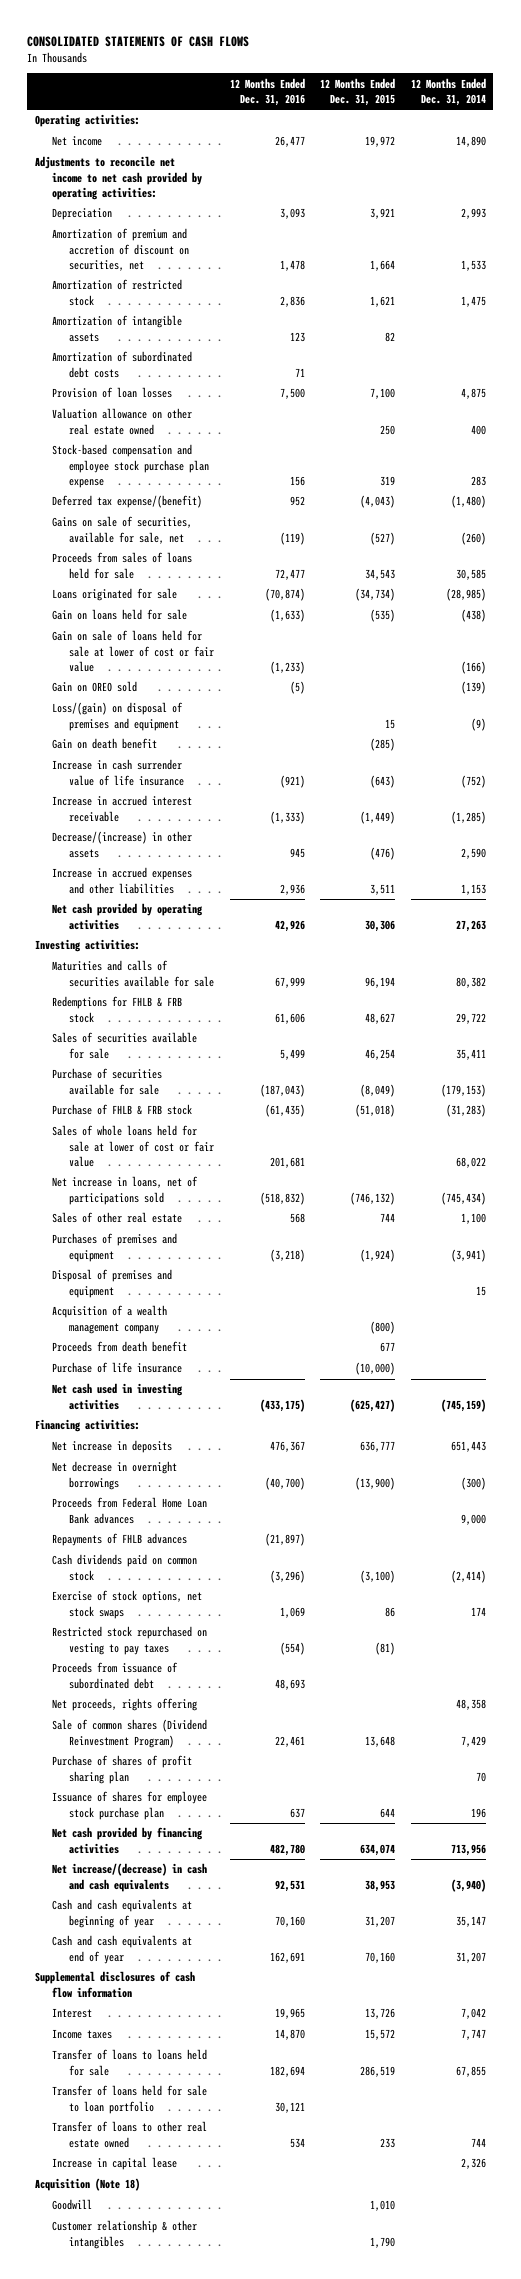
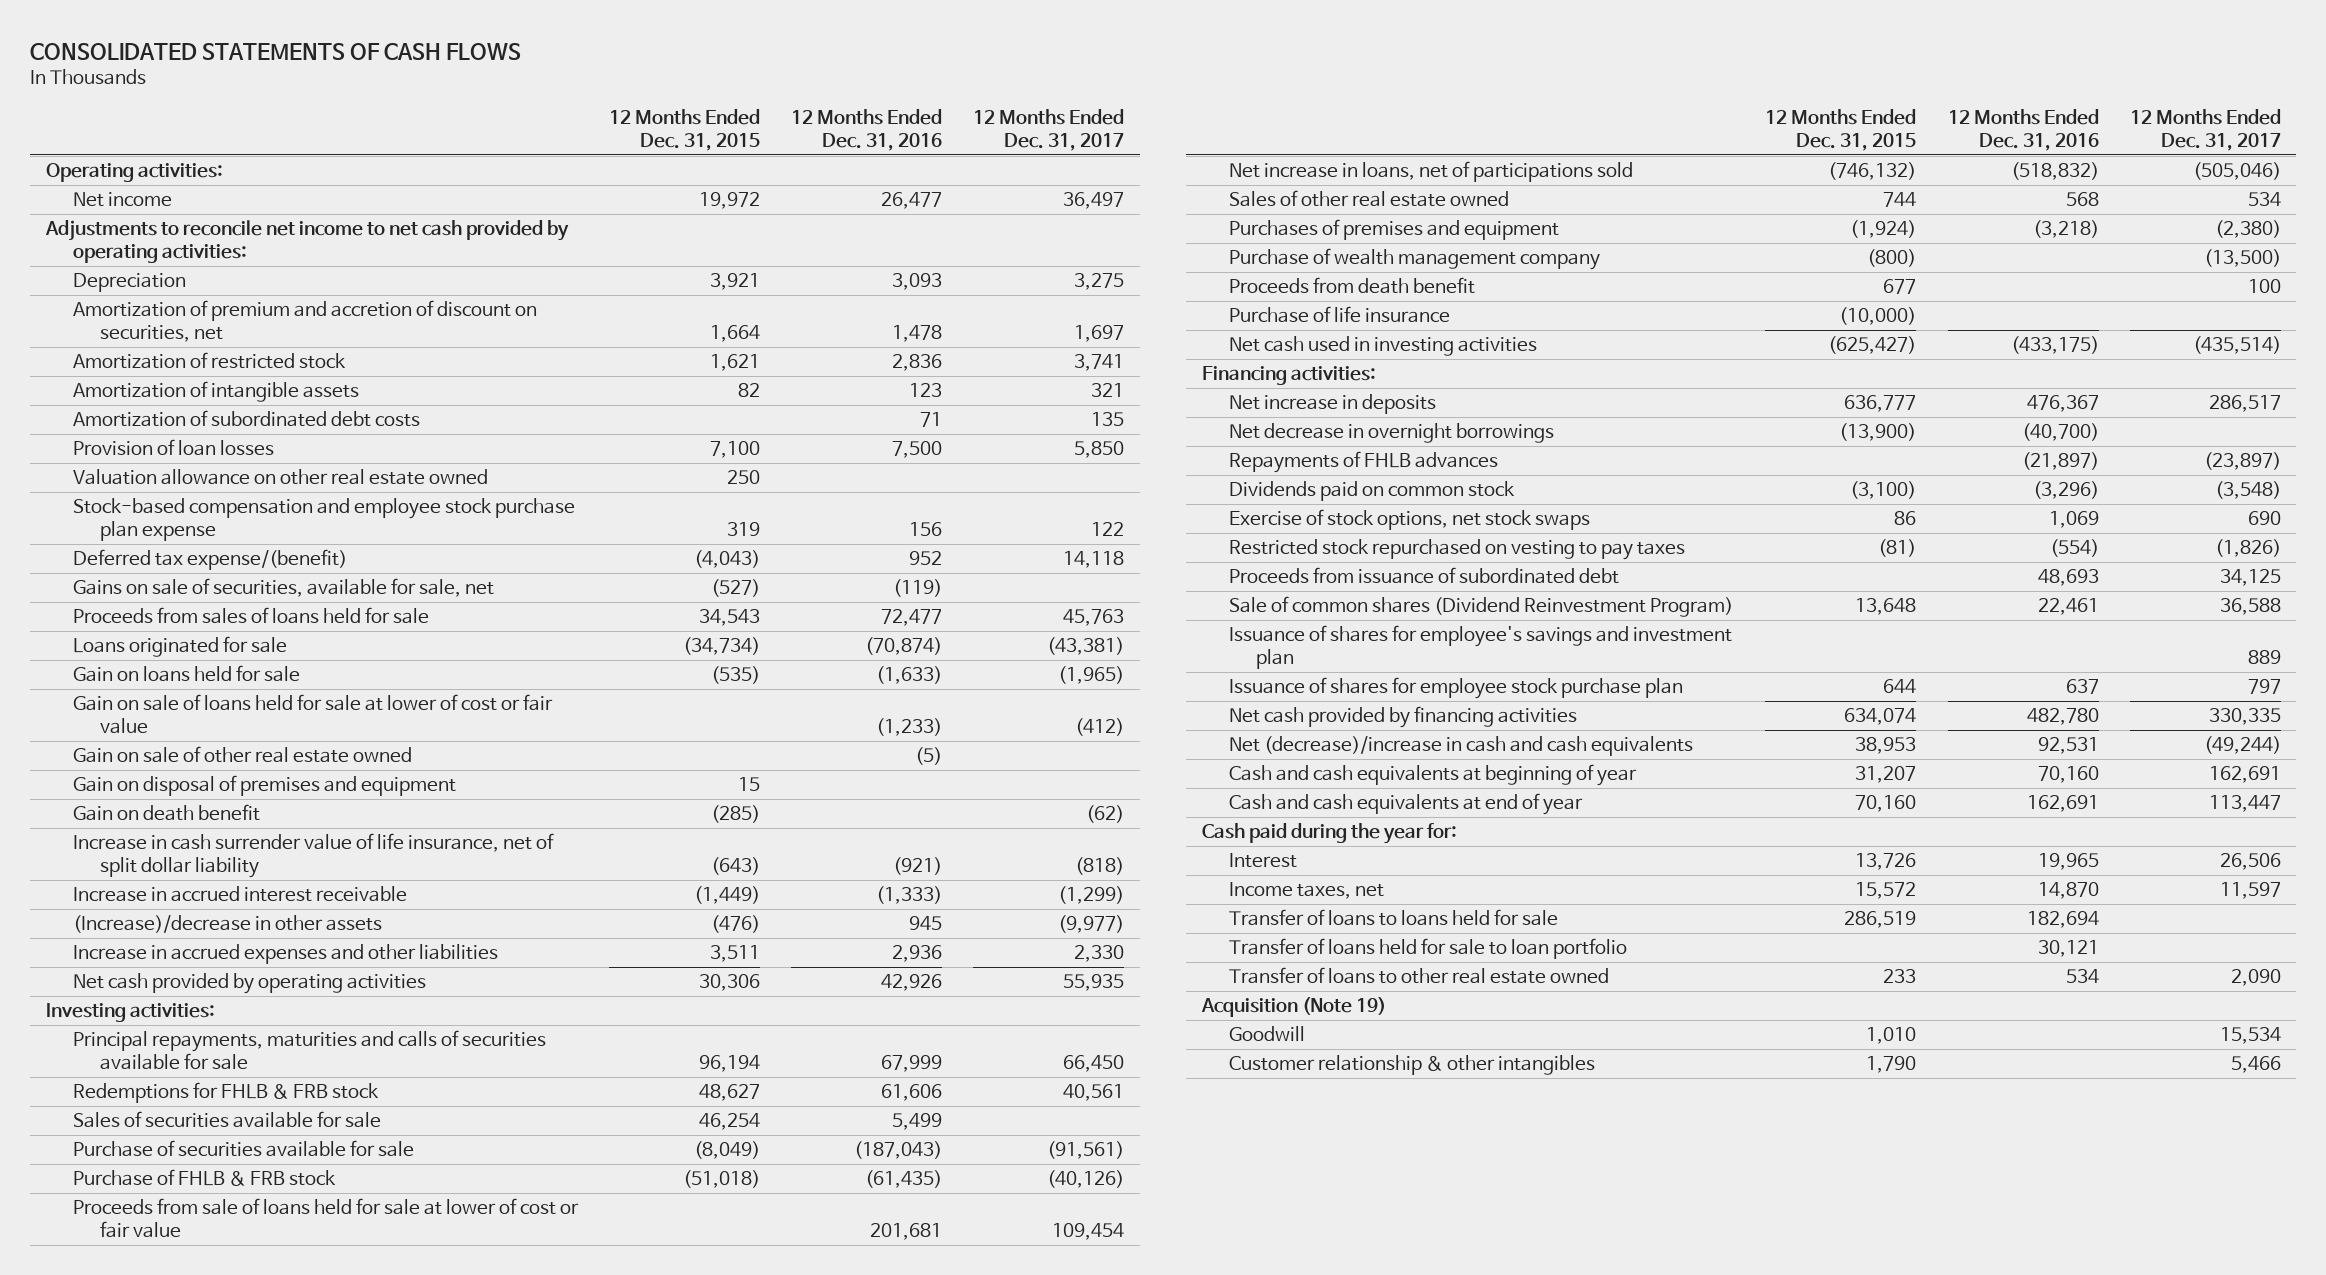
[410,77,486,106] 12 Months Ended Dec. 31, 2014 -> none
none -> [973,109,1125,152] 12 Months Ended Dec. 31, 2017
[52,681,138,693] Gain on OREO sold -> [72,746,412,764] Gain on sale of other real estate owned
[52,702,184,731] Loss/(gain) on disposal of premises and equipment -> [72,775,456,797] Gain on disposal of premises and equipment
[52,759,185,786] Increase in cash surrender value of life insurance -> [72,833,554,879] Increase in cash surrender value of life insurance, net of split dollar liability
[52,831,193,858] Decrease/(increase) in other assets -> [72,915,382,934] (Increase)/decrease in other assets
[52,960,215,987] Maturities and calls of securities available for sale -> [72,1030,546,1071] Principal repayments, maturities and calls of securities available for sale
[52,1125,215,1167] Sales of whole loans held for sale at lower of cost or fair value -> [72,1198,579,1239] Proceeds from sale of loans held for sale at lower of cost or fair value
[52,1212,183,1224] Sales of other real estate -> [1229,190,1510,208] Sales of other real estate owned
[52,1269,173,1298] Disposal of premises and equipment -> none
[52,1305,168,1334] Acquisition of a wealth management company -> [1229,248,1601,271] Purchase of wealth management company
[52,1497,208,1524] Proceeds from Federal Home Loan Bank advances -> none
[52,1554,198,1581] Cash dividends paid on common stock -> [1229,481,1516,502] Dividends paid on common stock
[52,1698,198,1712] Net proceeds, rights offering -> none
[52,1755,193,1784] Purchase of shares of profit sharing plan -> [1229,625,1733,670] Issuance of shares for employee's savings and investment plan
[52,1863,208,1892] Net increase/(decrease) in cash and cash equivalents -> [1229,736,1694,757] Net (decrease)/increase in cash and cash equivalents
[35,1971,196,1998] Supplemental disclosures of cash flow information -> none
none -> [1202,823,1458,845] Cash paid during the year for:
[52,2029,113,2040] Income taxes -> [1229,882,1385,900] Income taxes, net
[52,2157,178,2171] Increase in capital lease -> none
[35,2178,141,2192] Acquisition (Note 18) -> [1201,997,1387,1018] Acquisition (Note 19)

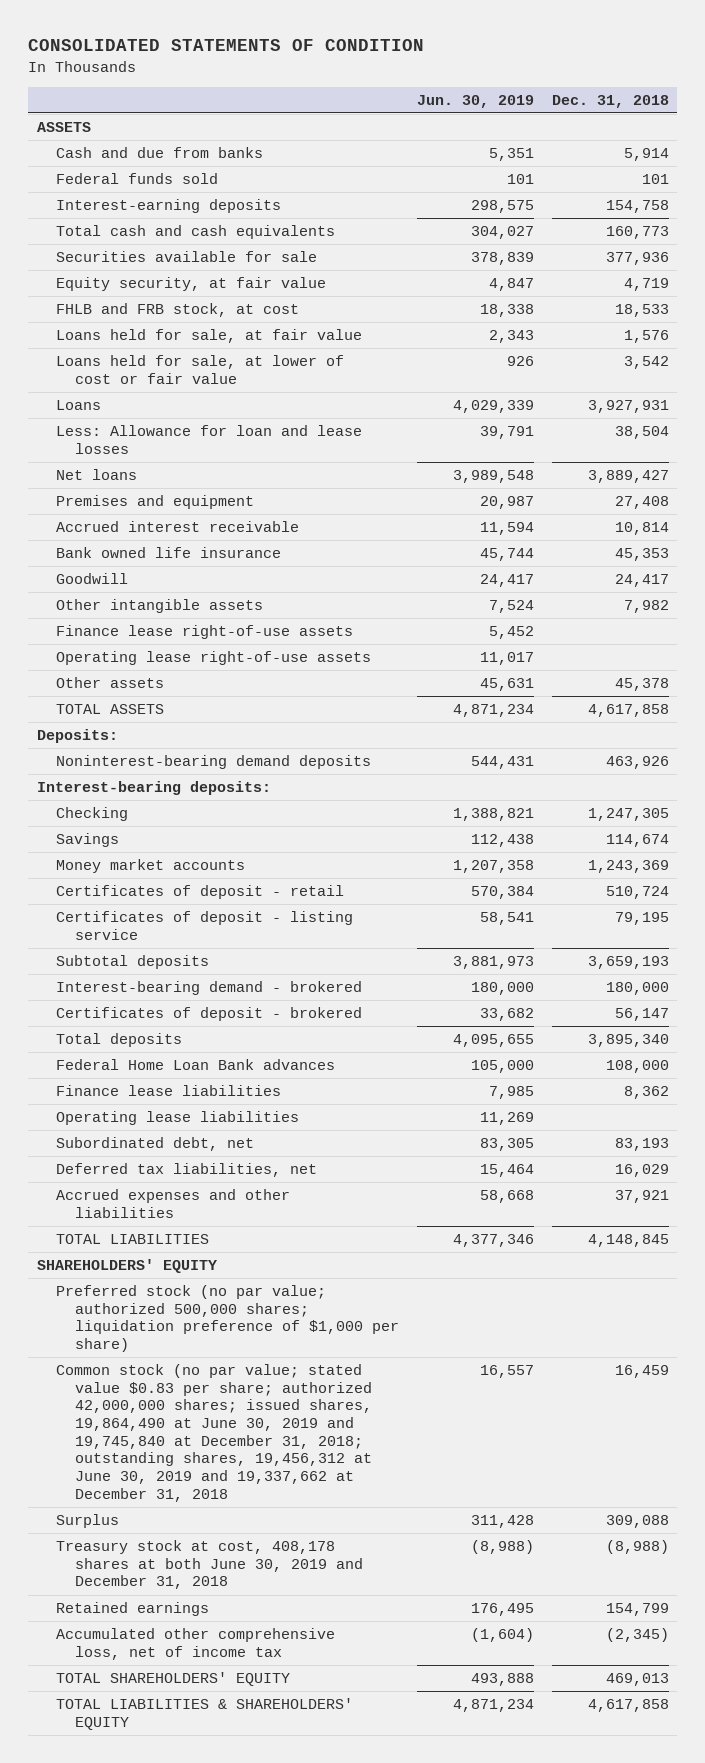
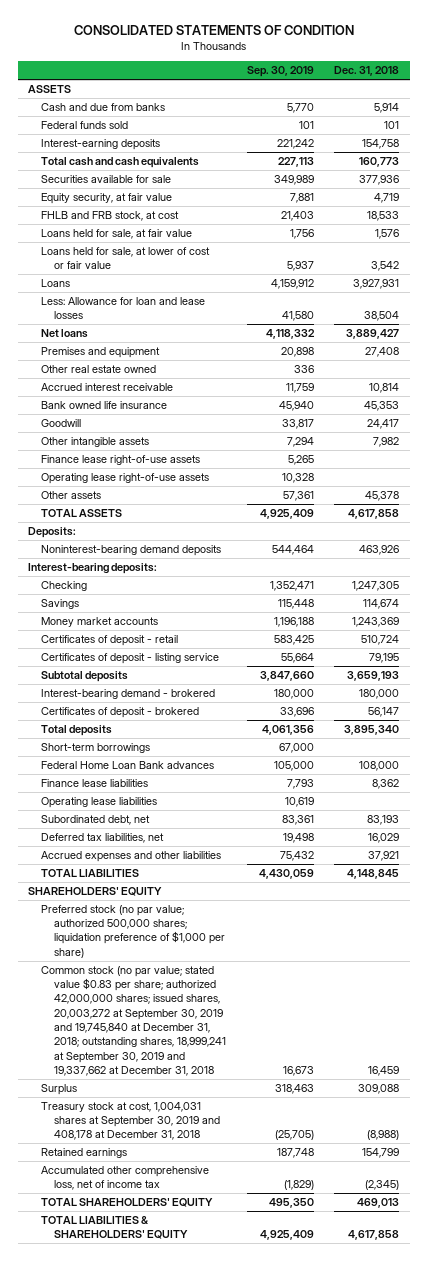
[416,94,534,108] Jun. 30, 2019 -> none
none -> [246,66,314,78] Sep. 30, 2019
none -> [41,364,157,373] Other real estate owned
none -> [41,742,151,753] Short-term borrowings
[55,1364,373,1502] Common stock (no par value; stated value $0.83 per share; authorized 42,000,000 shares; issued shares, 19,864,490 at June 30, 2019 and 19,745,840 at December 31, 2018; outstanding shares, 19,456,312 at June 30, 2019 and 19,337,662 at December 31, 2018 -> [41,965,226,1076] Common stock (no par value; stated value $0.83 per share; authorized 42,000,000 shares; issued shares, 20,003,272 at September 30, 2019 and 19,745,840 at December 31, 2018; outstanding shares, 18,999,241 at September 30, 2019 and 19,337,662 at December 31, 2018
[55,1540,364,1590] Treasury stock at cost, 408,178 shares at both June 30, 2019 and December 31, 2018 -> [41,1101,220,1141] Treasury stock at cost, 1,004,031 shares at September 30, 2019 and 408,178 at December 31, 2018

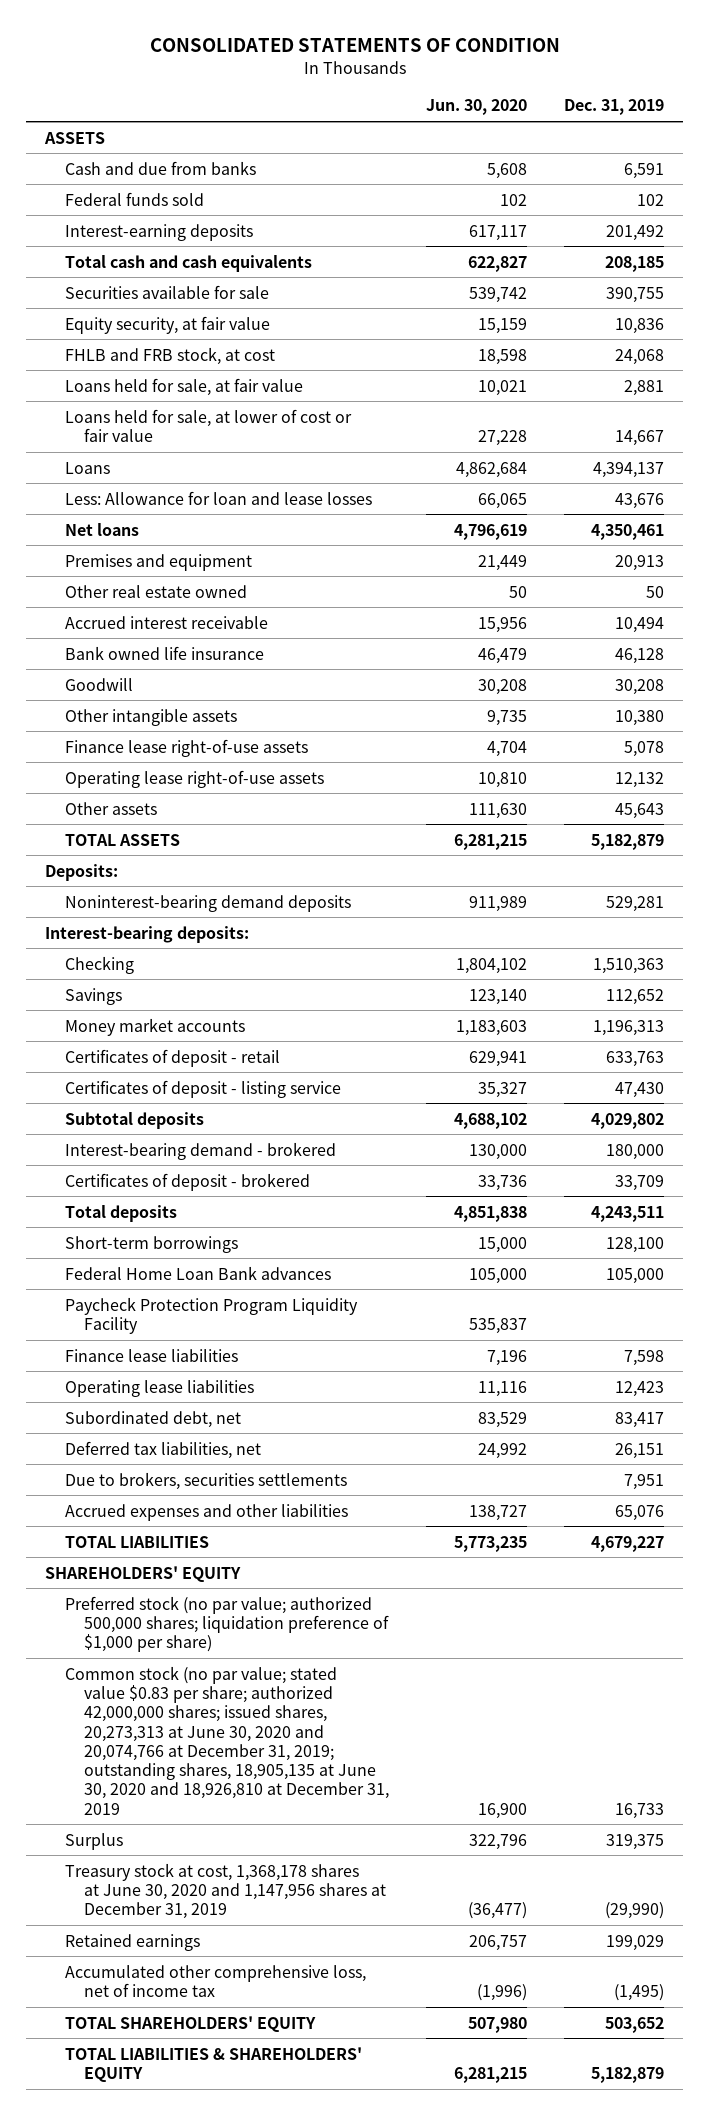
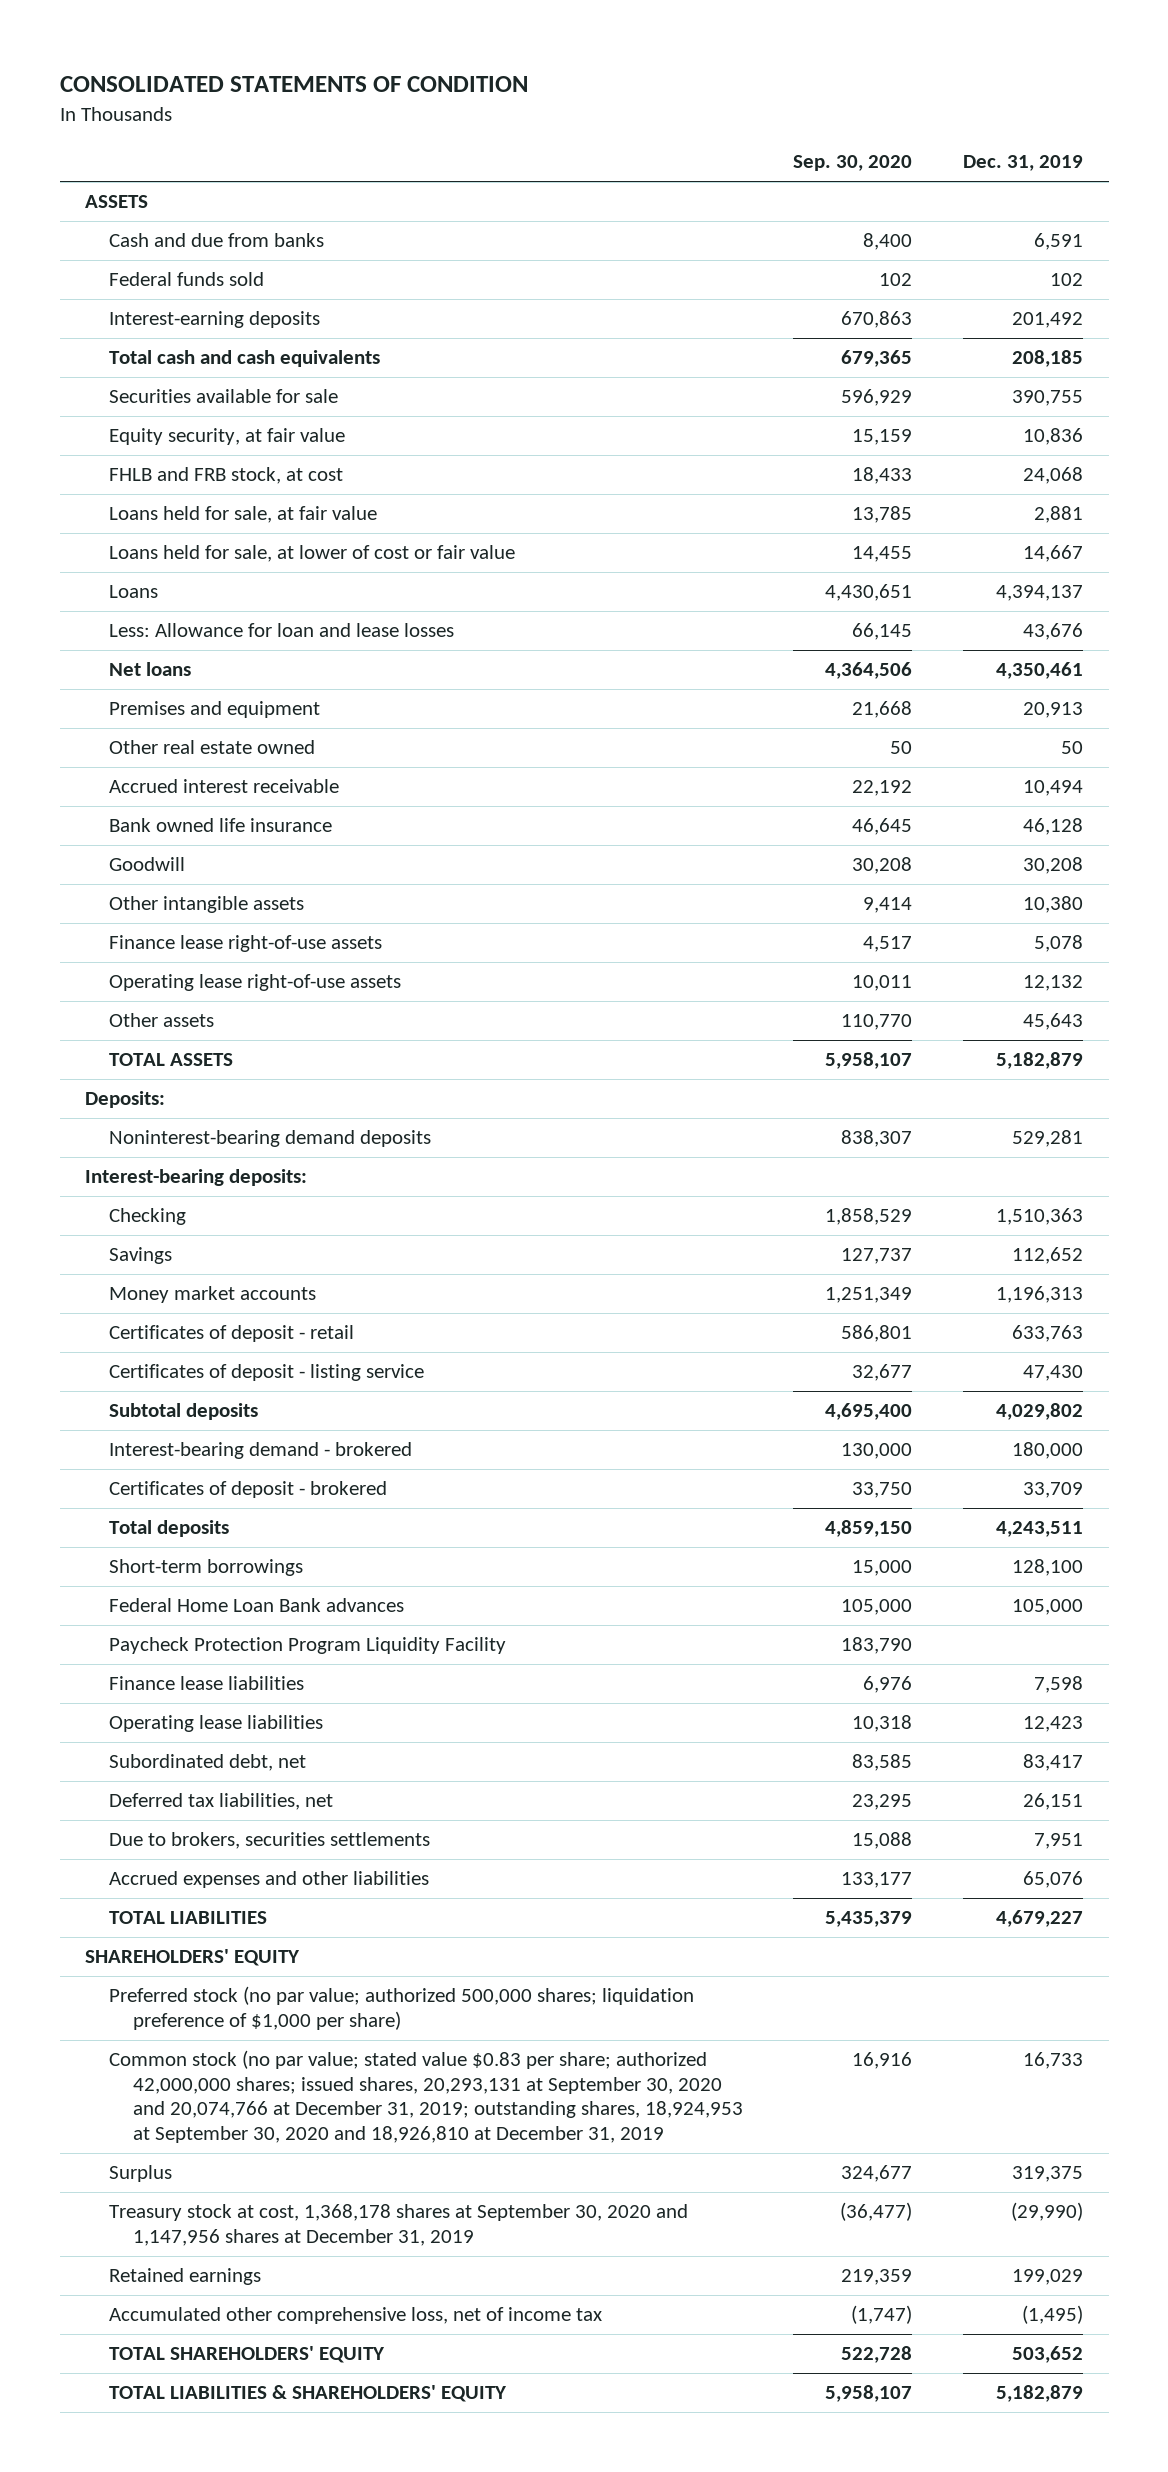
[426,99,528,116] Jun. 30, 2020 -> none
none -> [793,155,913,172] Sep. 30, 2020
[64,1665,390,1815] Common stock (no par value; stated value $0.83 per share; authorized 42,000,000 shares; issued shares, 20,273,313 at June 30, 2020 and 20,074,766 at December 31, 2019; outstanding shares, 18,905,135 at June 30, 2020 and 18,926,810 at December 31, 2019 -> [108,2050,743,2143] Common stock (no par value; stated value $0.83 per share; authorized 42,000,000 shares; issued shares, 20,293,131 at September 30, 2020 and 20,074,766 at December 31, 2019; outstanding shares, 18,924,953 at September 30, 2020 and 18,926,810 at December 31, 2019
[64,1862,387,1920] Treasury stock at cost, 1,368,178 shares at June 30, 2020 and 1,147,956 shares at December 31, 2019 -> [108,2204,688,2246] Treasury stock at cost, 1,368,178 shares at September 30, 2020 and 1,147,956 shares at December 31, 2019

